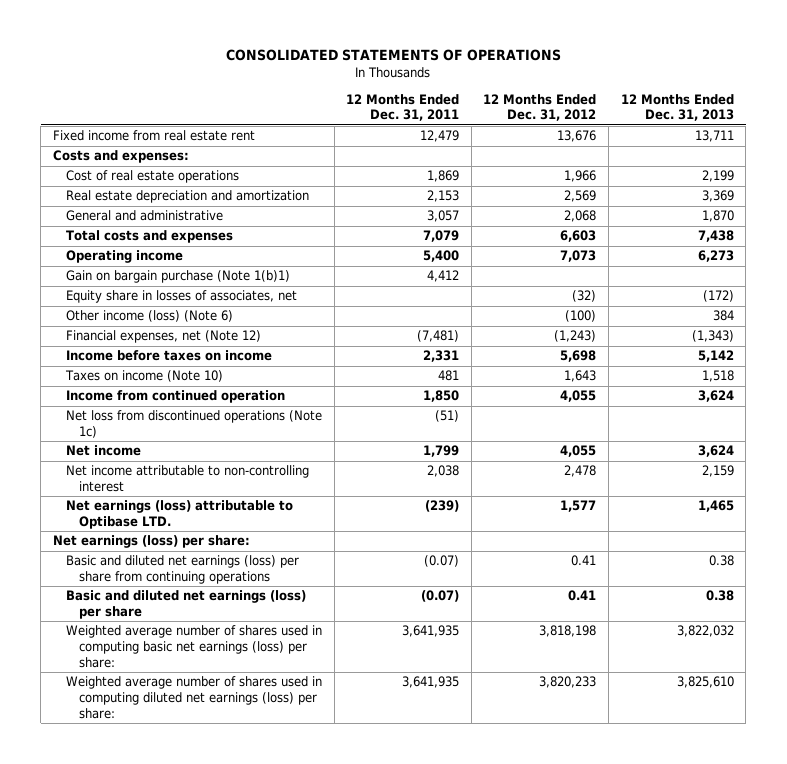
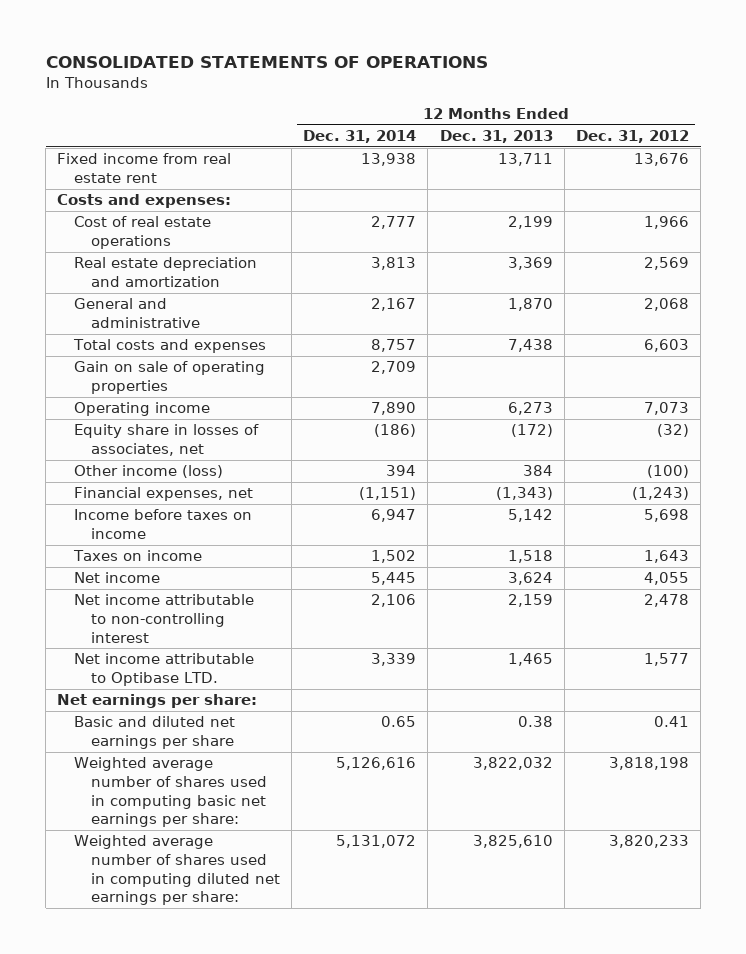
[346,93,460,122] 12 Months Ended Dec. 31, 2011 -> none
none -> [303,130,417,144] Dec. 31, 2014
none -> [74,361,266,395] Gain on sale of operating properties
[65,270,290,284] Gain on bargain purchase (Note 1(b)1) -> none
[65,310,233,323] Other income (loss) (Note 6) -> [74,465,224,479] Other income (loss)
[65,330,261,344] Financial expenses, net (Note 12) -> [74,487,254,502] Financial expenses, net
[65,390,285,404] Income from continued operation -> none
[65,410,322,438] Net loss from discontinued operations (Note 1c) -> none
[64,370,223,383] Taxes on income (Note 10) -> [73,550,203,562] Taxes on income
[65,555,299,584] Basic and diluted net earnings (loss) per share from continuing operations -> none
[65,500,293,529] Net earnings (loss) attributable to Optibase LTD. -> [74,653,255,687] Net income attributable to Optibase LTD.
[52,535,250,549] Net earnings (loss) per share: -> [57,694,258,709] Net earnings per share:
[65,590,306,619] Basic and diluted net earnings (loss) per share -> [74,716,236,750] Basic and diluted net earnings per share
[65,625,322,668] Weighted average number of shares used in computing basic net earnings (loss) per share: -> [74,757,267,828] Weighted average number of shares used in computing basic net earnings per share:
[65,676,322,719] Weighted average number of shares used in computing diluted net earnings (loss) per share: -> [74,835,280,906] Weighted average number of shares used in computing diluted net earnings per share:

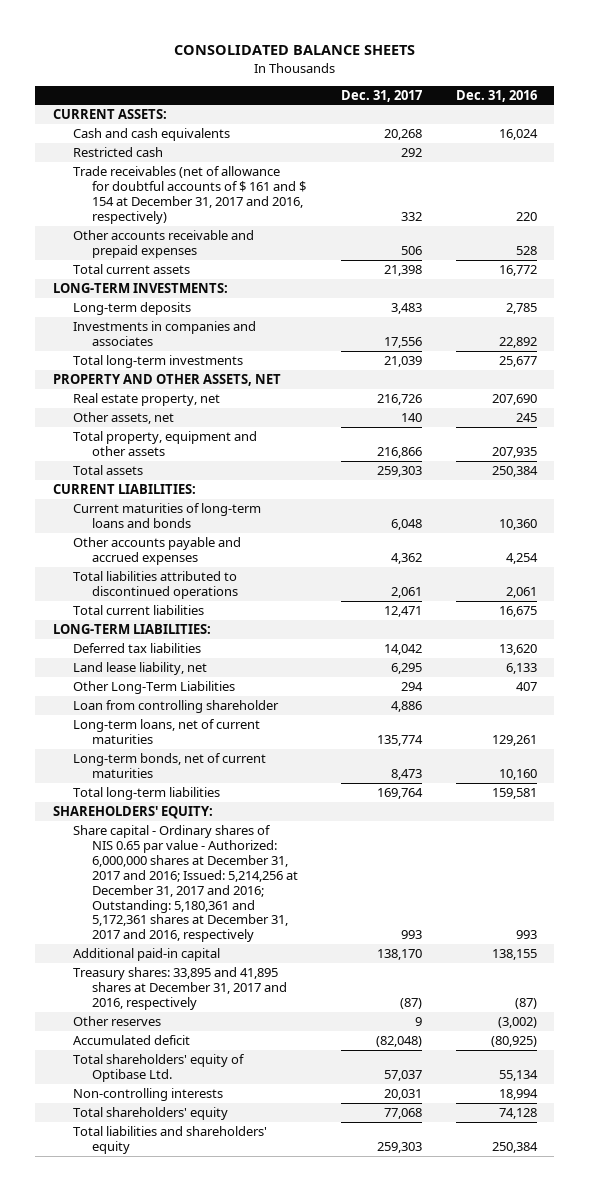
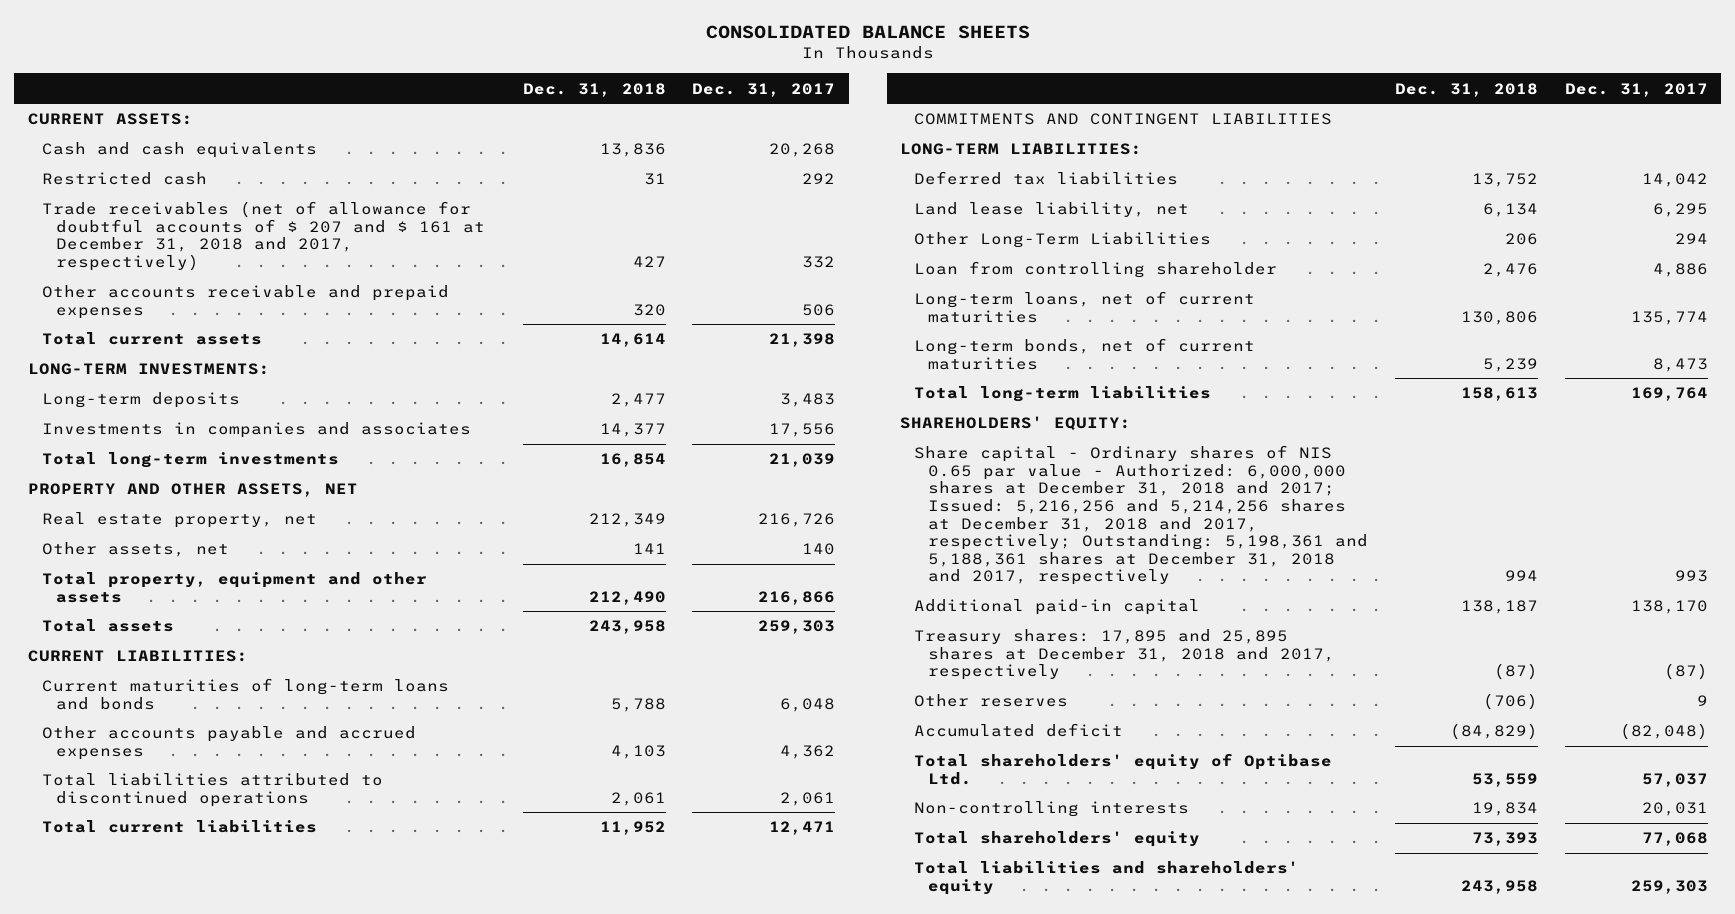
[456,89,538,102] Dec. 31, 2016 -> none
none -> [522,82,666,97] Dec. 31, 2018
[72,166,307,224] Trade receivables (net of allowance for doubtful accounts of $ 161 and $ 154 at December 31, 2017 and 2016, respectively) -> [41,201,485,271] Trade receivables (net of allowance for doubtful accounts of $ 207 and $ 161 at December 31, 2018 and 2017, respectively)
none -> [914,113,1333,126] COMMITMENTS AND CONTINGENT LIABILITIES
[72,825,299,943] Share capital - Ordinary shares of NIS 0.65 par value - Authorized: 6,000,000 shares at December 31, 2017 and 2016; Issued: 5,214,256 at December 31, 2017 and 2016; Outstanding: 5,180,361 and 5,172,361 shares at December 31, 2017 and 2016, respectively -> [914,445,1369,586] Share capital - Ordinary shares of NIS 0.65 par value - Authorized: 6,000,000 shares at December 31, 2018 and 2017; Issued: 5,216,256 and 5,214,256 shares at December 31, 2018 and 2017, respectively; Outstanding: 5,198,361 and 5,188,361 shares at December 31, 2018 and 2017, respectively
[72,967,288,1010] Treasury shares: 33,895 and 41,895 shares at December 31, 2017 and 2016, respectively -> [914,629,1336,681] Treasury shares: 17,895 and 25,895 shares at December 31, 2018 and 2017, respectively

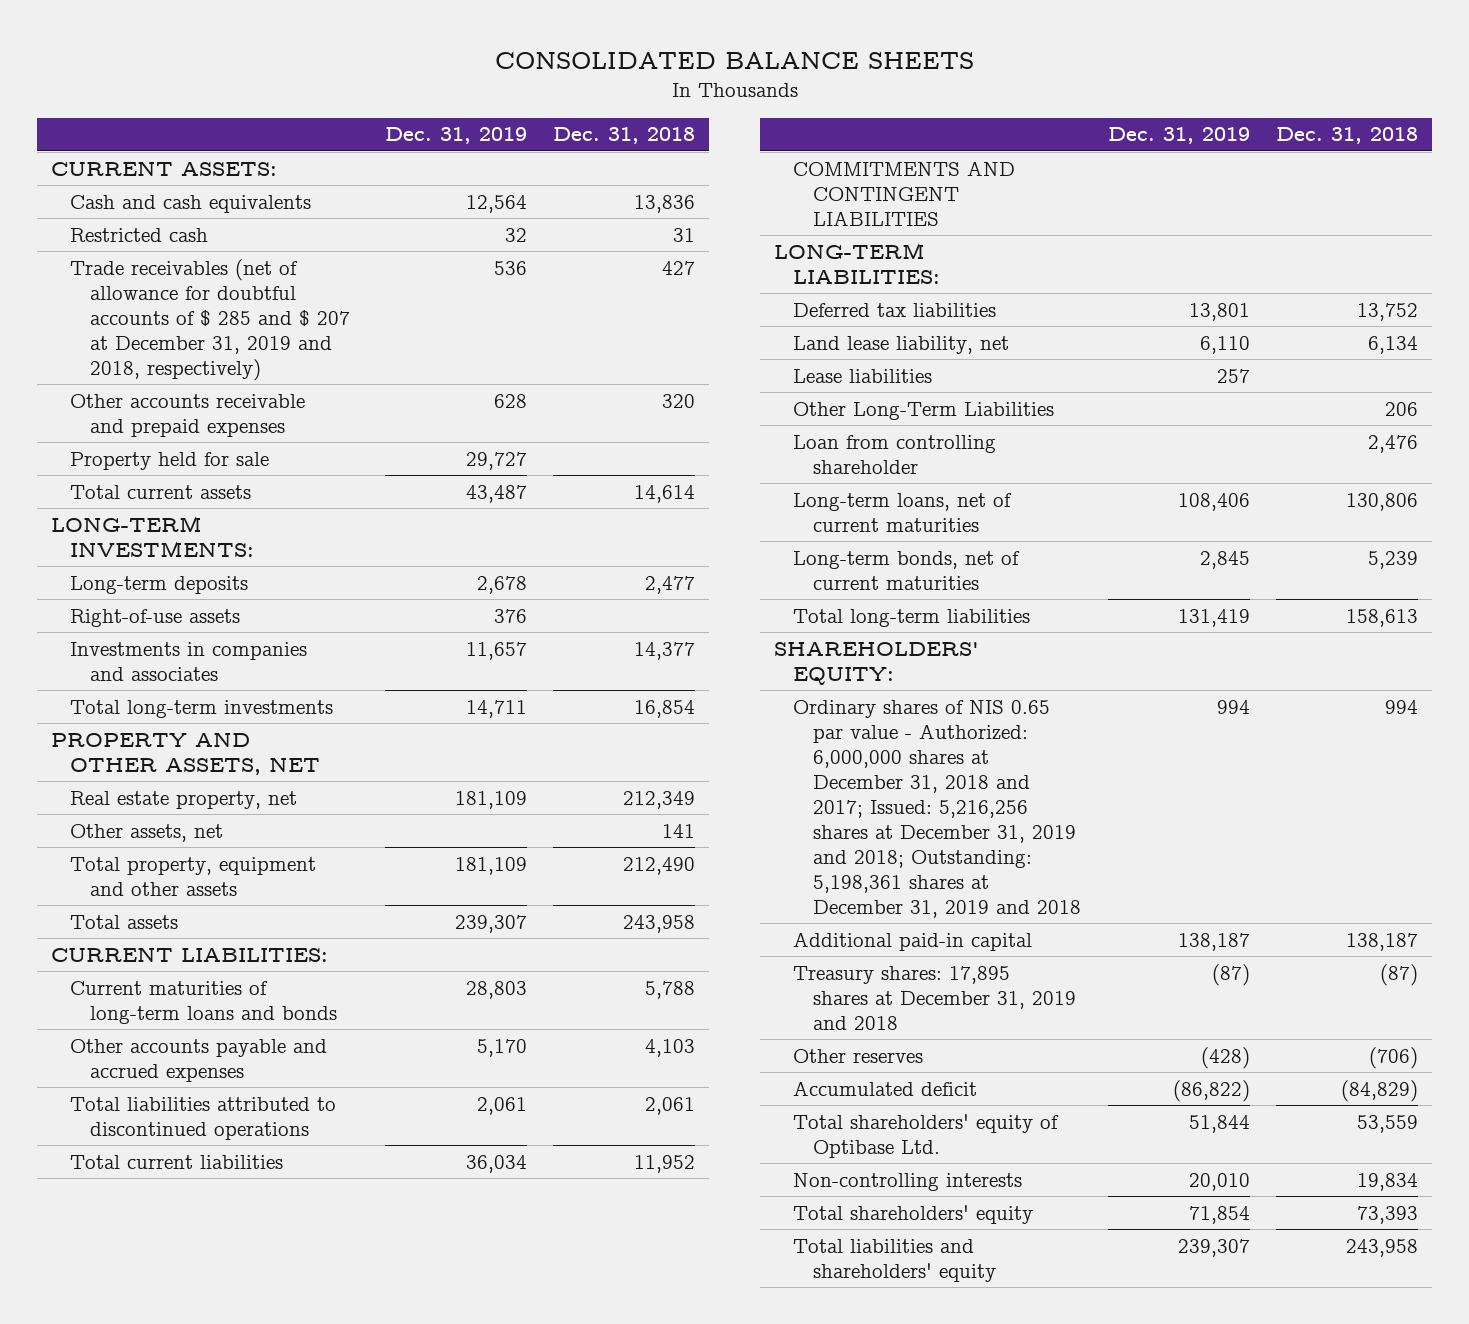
[692,82,836,97] Dec. 31, 2017 -> none
none -> [384,127,527,145] Dec. 31, 2019
[41,201,485,271] Trade receivables (net of allowance for doubtful accounts of $ 207 and $ 161 at December 31, 2018 and 2017, respectively) -> [70,258,350,381] Trade receivables (net of allowance for doubtful accounts of $ 285 and $ 207 at December 31, 2019 and 2018, respectively)
none -> [70,451,270,470] Property held for sale
none -> [70,608,241,627] Right-of-use assets
none -> [793,368,933,383] Lease liabilities
[914,445,1369,586] Share capital - Ordinary shares of NIS 0.65 par value - Authorized: 6,000,000 shares at December 31, 2018 and 2017; Issued: 5,216,256 and 5,214,256 shares at December 31, 2018 and 2017, respectively; Outstanding: 5,198,361 and 5,188,361 shares at December 31, 2018 and 2017, respectively -> [793,699,1081,919] Ordinary shares of NIS 0.65 par value - Authorized: 6,000,000 shares at December 31, 2018 and 2017; Issued: 5,216,256 shares at December 31, 2019 and 2018; Outstanding: 5,198,361 shares at December 31, 2019 and 2018
[914,629,1336,681] Treasury shares: 17,895 and 25,895 shares at December 31, 2018 and 2017, respectively -> [793,965,1076,1030] Treasury shares: 17,895 shares at December 31, 2019 and 2018

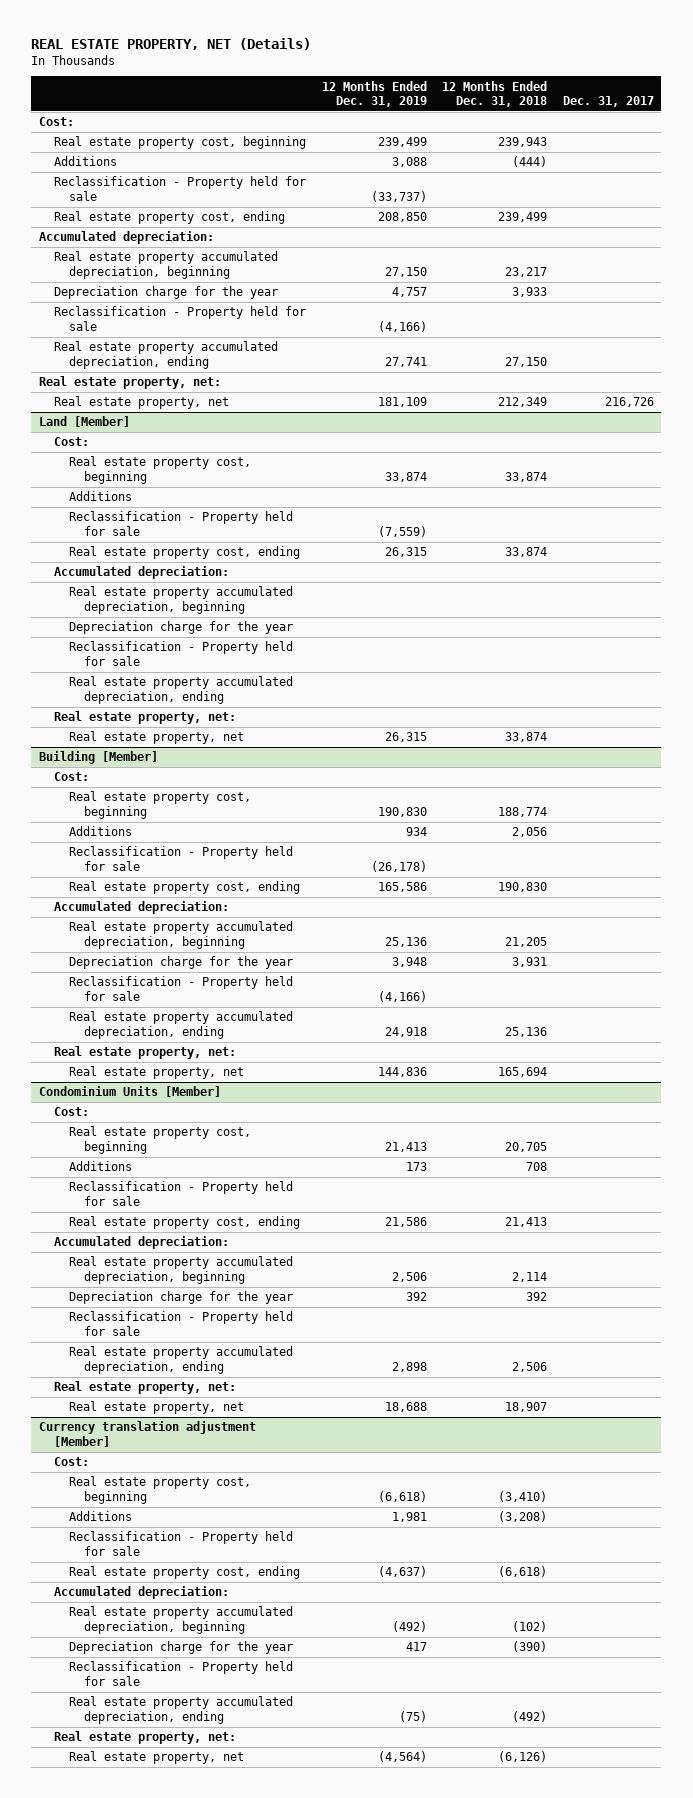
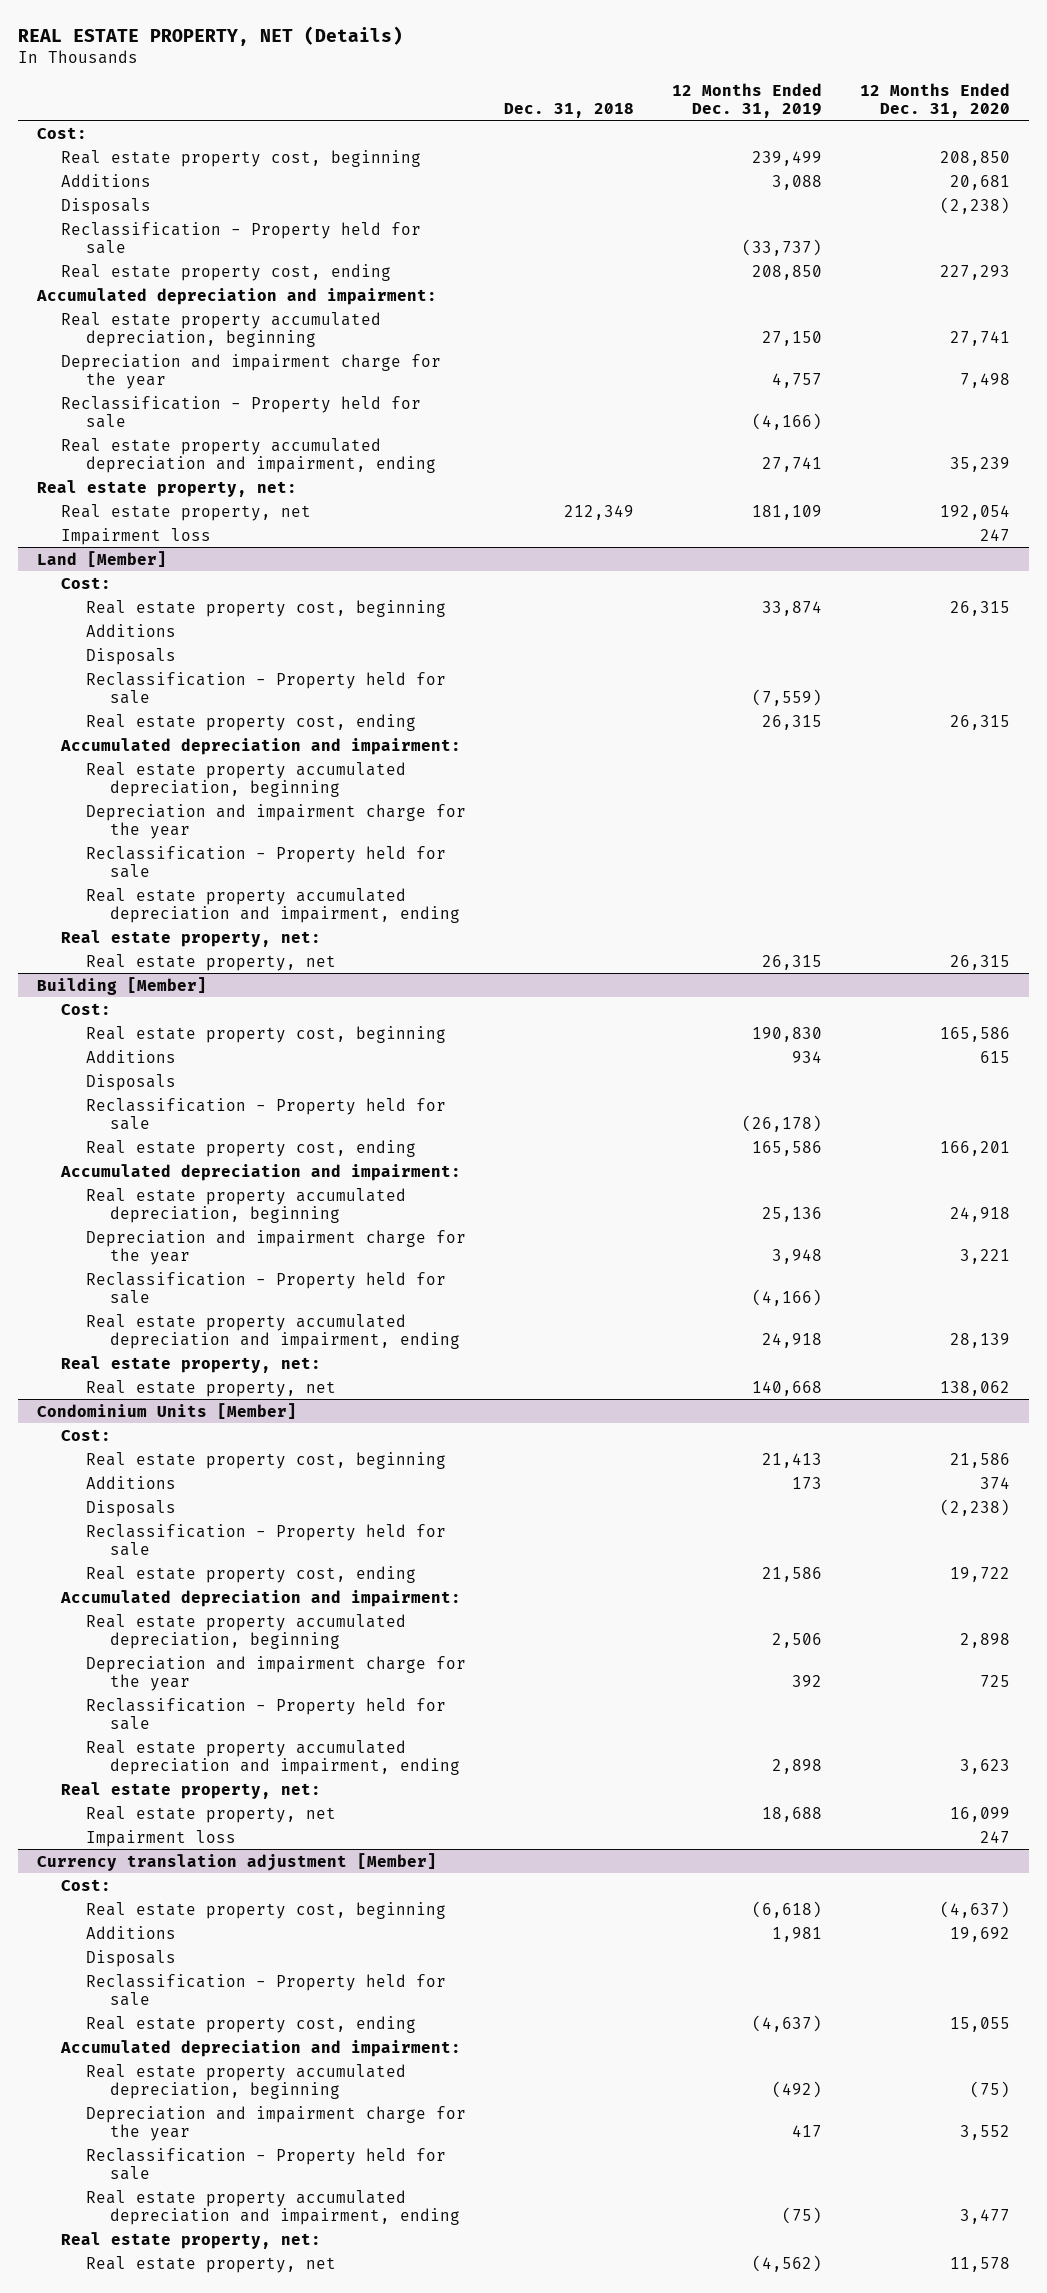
[442,80,548,107] 12 Months Ended Dec. 31, 2018 -> none
[562,95,654,107] Dec. 31, 2017 -> none
none -> [503,102,634,118] Dec. 31, 2018
none -> [860,82,1011,118] 12 Months Ended Dec. 31, 2020
none -> [61,197,152,215] Disposals
[38,231,214,245] Accumulated depreciation: -> [35,287,437,305] Accumulated depreciation and impairment:
[54,286,279,300] Depreciation charge for the year -> [61,353,442,389] Depreciation and impairment charge for the year
[54,341,279,369] Real estate property accumulated depreciation, ending -> [61,437,436,473] Real estate property accumulated depreciation and impairment, ending
none -> [61,527,212,545] Impairment loss
none -> [85,647,176,665] Disposals
[54,566,230,580] Accumulated depreciation: -> [60,737,462,755] Accumulated depreciation and impairment:
[69,621,294,635] Depreciation charge for the year -> [85,803,466,839] Depreciation and impairment charge for the year
[69,676,294,704] Real estate property accumulated depreciation, ending -> [85,887,461,923] Real estate property accumulated depreciation and impairment, ending
none -> [85,1073,176,1091] Disposals
[54,901,230,915] Accumulated depreciation: -> [60,1163,462,1181] Accumulated depreciation and impairment:
[69,956,294,970] Depreciation charge for the year -> [85,1229,466,1265] Depreciation and impairment charge for the year
[69,1011,294,1039] Real estate property accumulated depreciation, ending -> [85,1313,461,1349] Real estate property accumulated depreciation and impairment, ending
[377,1067,427,1078] 144,836 -> [752,1380,823,1396] 140,668
none -> [85,1499,176,1517] Disposals
[54,1236,230,1250] Accumulated depreciation: -> [60,1589,462,1607] Accumulated depreciation and impairment:
[69,1291,294,1305] Depreciation charge for the year -> [85,1655,466,1691] Depreciation and impairment charge for the year
[69,1346,294,1374] Real estate property accumulated depreciation, ending -> [85,1739,461,1775] Real estate property accumulated depreciation and impairment, ending
none -> [85,1829,236,1847] Impairment loss
none -> [85,1949,176,1967] Disposals
[54,1586,230,1600] Accumulated depreciation: -> [60,2039,462,2057] Accumulated depreciation and impairment:
[69,1641,294,1655] Depreciation charge for the year -> [85,2105,466,2141] Depreciation and impairment charge for the year
[69,1696,294,1724] Real estate property accumulated depreciation, ending -> [85,2189,461,2225] Real estate property accumulated depreciation and impairment, ending
[377,1751,427,1763] (4,564) -> [752,2254,823,2272] (4,562)

